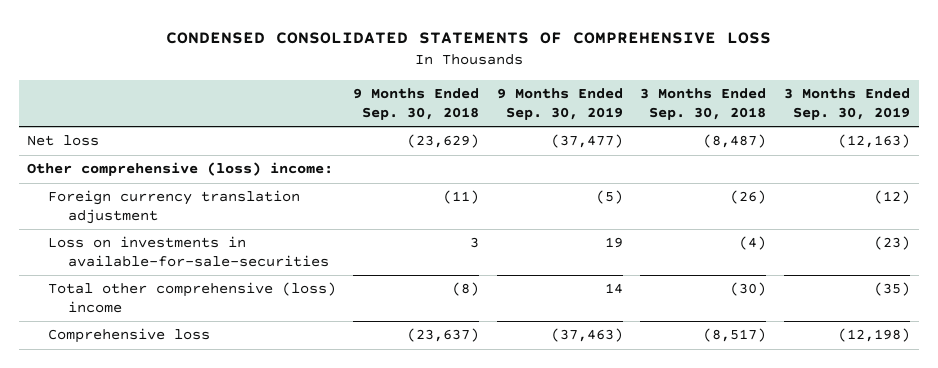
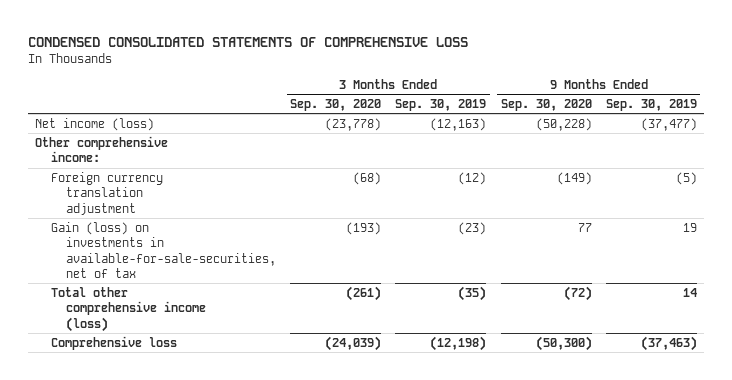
[353,88,480,120] 9 Months Ended Sep. 30, 2018 -> none
[640,88,767,120] 3 Months Ended Sep. 30, 2018 -> none
none -> [290,99,382,112] Sep. 30, 2020
none -> [500,99,592,112] Sep. 30, 2020
[27,135,100,147] Net loss -> [35,117,155,131] Net income (loss)
[27,162,334,177] Other comprehensive (loss) income: -> [35,135,169,163] Other comprehensive income:
[47,236,329,268] Loss on investments in available-for-sale-securities -> [50,221,277,279] Gain (loss) on investments in available-for-sale-securities, net of tax
[47,282,336,314] Total other comprehensive (loss) income -> [50,286,207,332] Total other comprehensive income (loss)

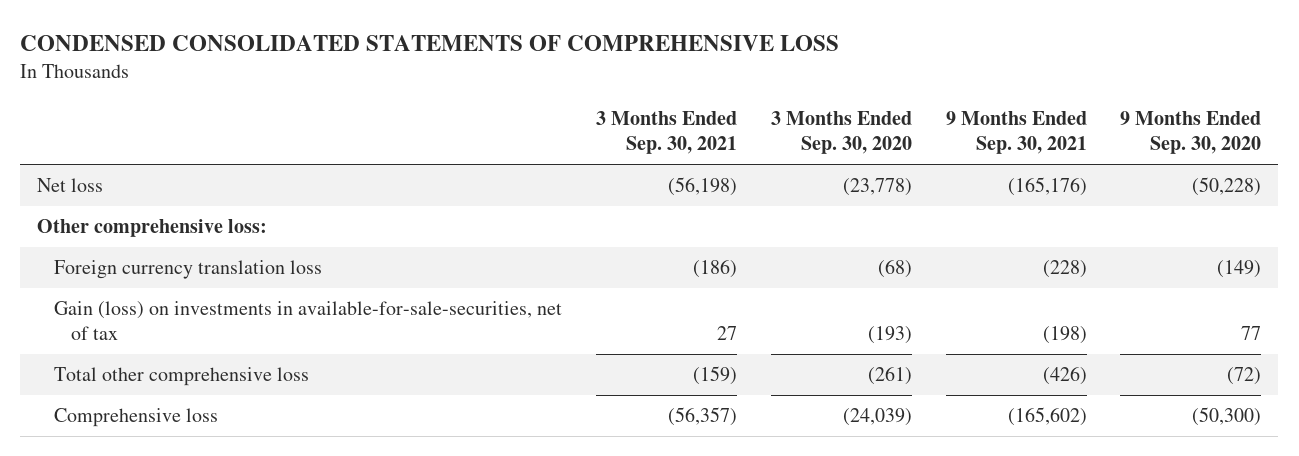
[395,99,487,112] Sep. 30, 2019 -> none
[605,99,697,112] Sep. 30, 2019 -> none
none -> [595,111,737,155] 3 Months Ended Sep. 30, 2021
none -> [945,111,1087,155] 9 Months Ended Sep. 30, 2021
[35,117,155,131] Net income (loss) -> [37,177,104,192] Net loss
[35,135,169,163] Other comprehensive income: -> [37,218,268,237] Other comprehensive loss:
[50,171,163,215] Foreign currency translation adjustment -> [54,259,323,279] Foreign currency translation loss
[50,286,207,332] Total other comprehensive income (loss) -> [54,366,310,386] Total other comprehensive loss

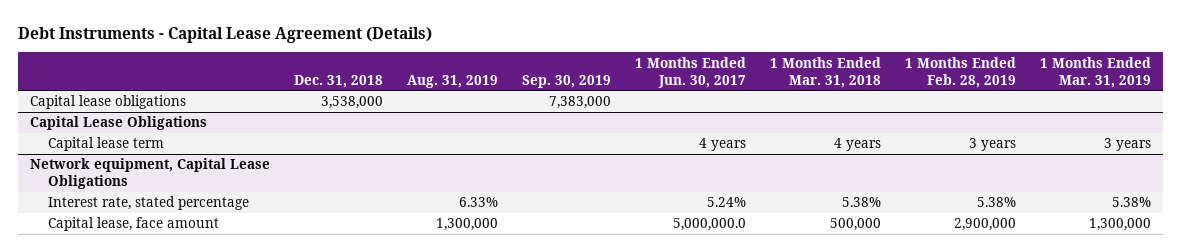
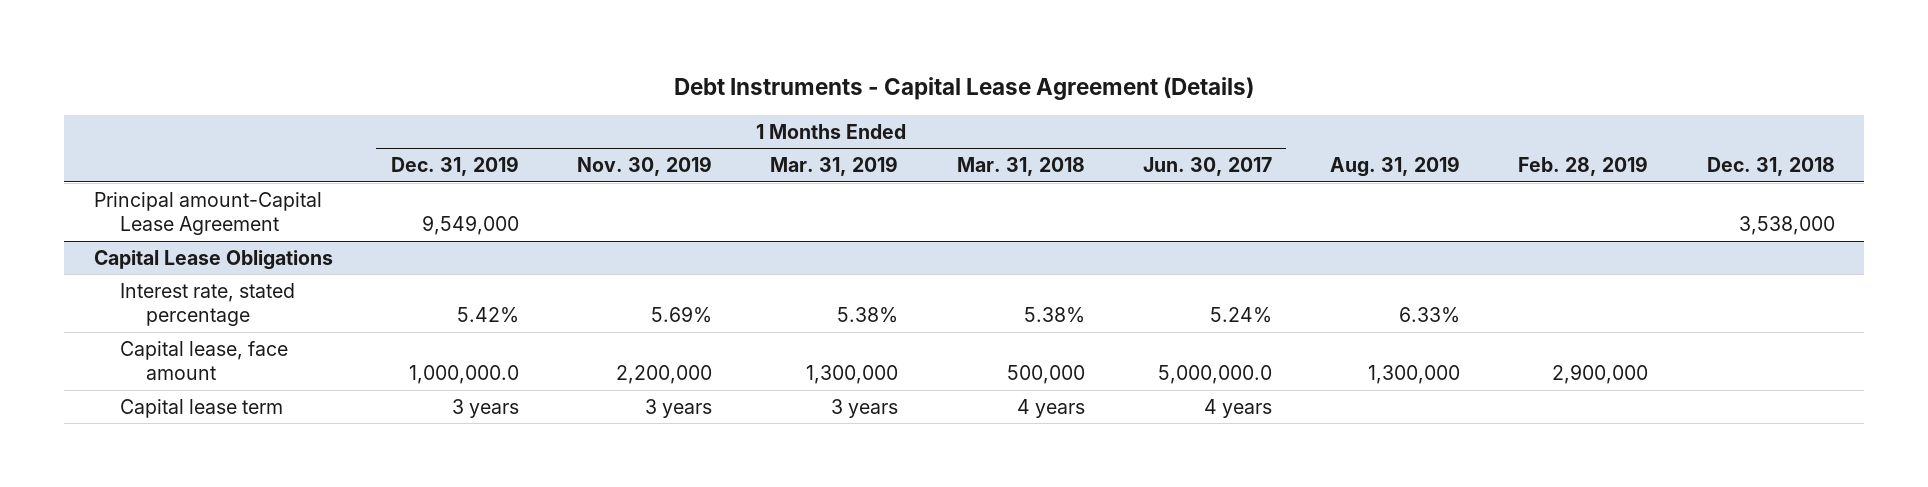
[522,74,612,88] Sep. 30, 2019 -> none
[904,56,1016,88] 1 Months Ended Feb. 28, 2019 -> none
none -> [390,156,519,177] Dec. 31, 2019
none -> [577,156,713,177] Nov. 30, 2019
none -> [1518,156,1649,177] Feb. 28, 2019
[30,95,187,110] Capital lease obligations -> [93,191,322,236] Principal amount-Capital Lease Agreement
[30,158,271,190] Network equipment, Capital Lease Obligations -> none
[47,137,164,152] Capital lease term -> [119,398,283,418] Capital lease term

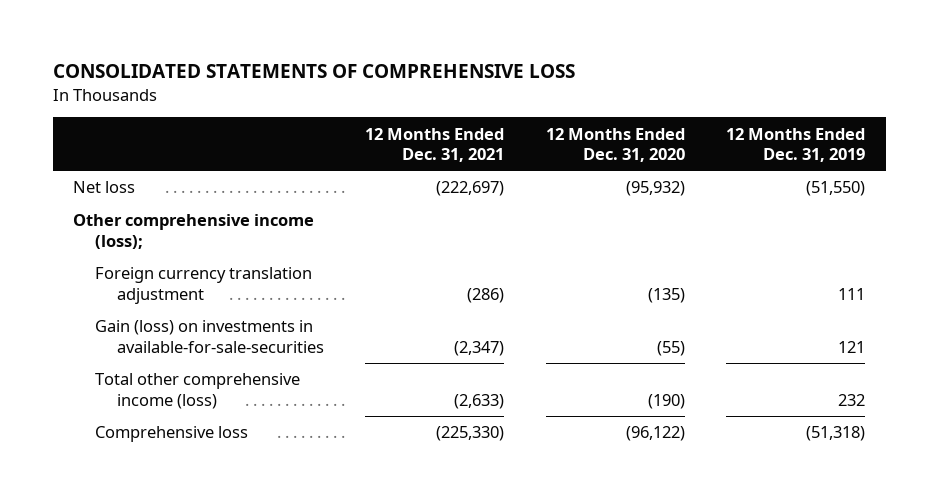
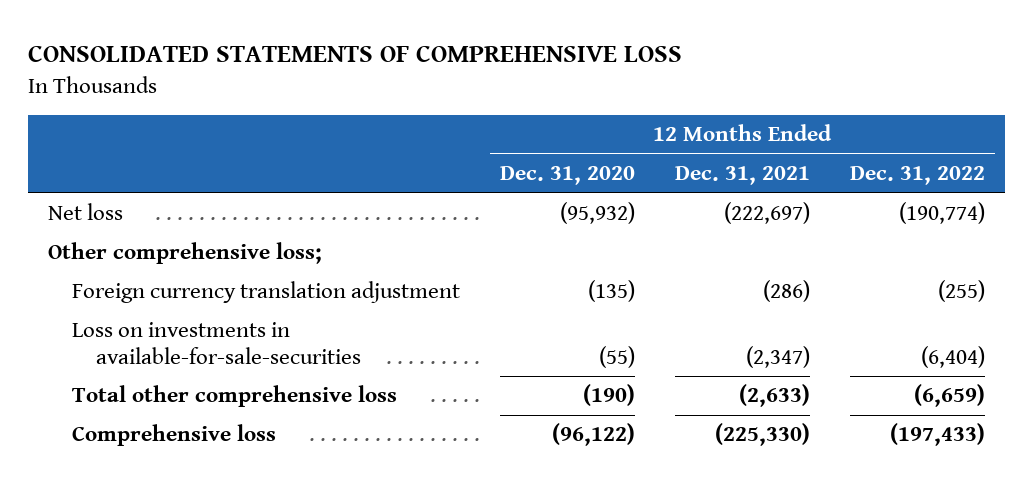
[725,127,865,163] 12 Months Ended Dec. 31, 2019 -> none
none -> [849,166,985,186] Dec. 31, 2022
[73,214,315,249] Other comprehensive income (loss); -> [47,242,322,265] Other comprehensive loss;
[95,320,325,353] Gain (loss) on investments in available-for-sale-securities -> [71,322,361,364] Loss on investments in available-for-sale-securities
[95,373,301,409] Total other comprehensive income (loss) -> [71,385,397,408] Total other comprehensive loss

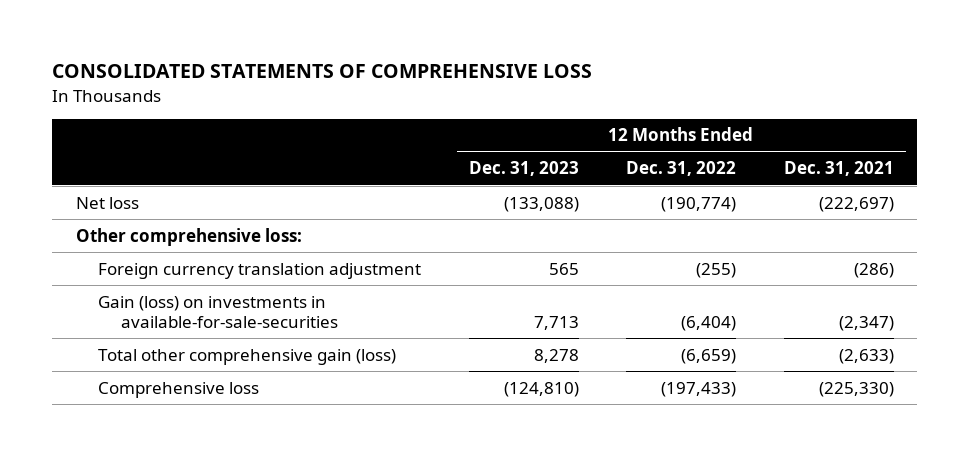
[499,166,635,186] Dec. 31, 2020 -> none
none -> [468,161,579,177] Dec. 31, 2023
[47,242,322,265] Other comprehensive loss; -> [75,227,302,246] Other comprehensive loss:
[71,322,361,364] Loss on investments in available-for-sale-securities -> [98,295,339,328] Gain (loss) on investments in available-for-sale-securities
[71,385,397,408] Total other comprehensive loss -> [98,348,397,365] Total other comprehensive gain (loss)

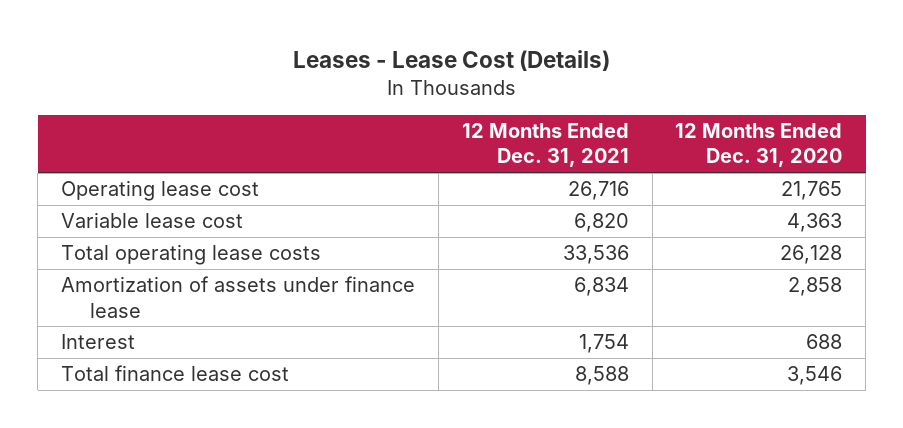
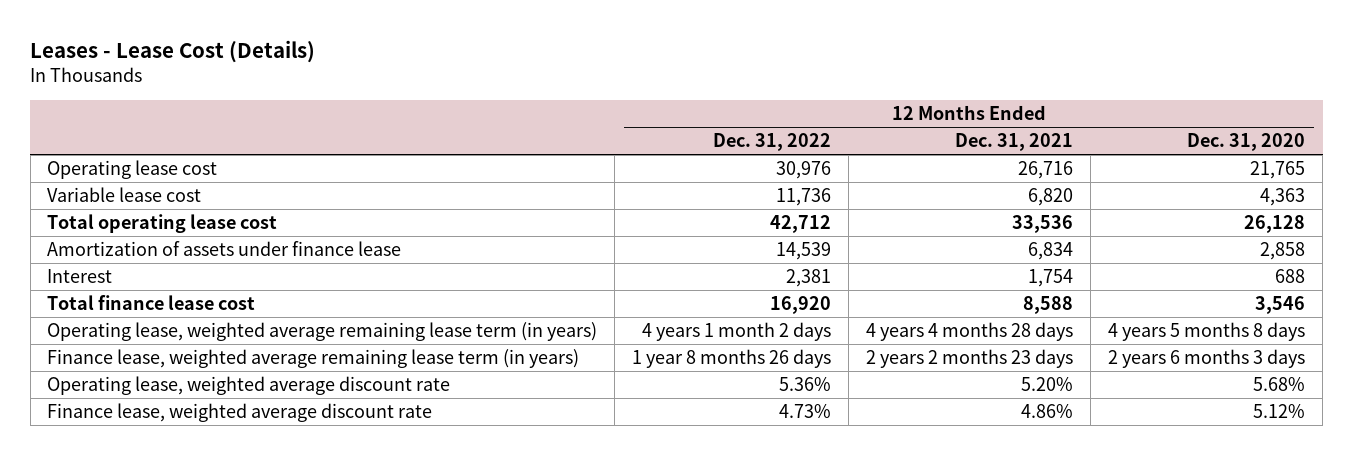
none -> [713,133,832,152] Dec. 31, 2022
[60,244,321,266] Total operating lease costs -> [47,214,278,234] Total operating lease cost
none -> [47,322,598,342] Operating lease, weighted average remaining lease term (in years)
none -> [47,349,580,369] Finance lease, weighted average remaining lease term (in years)
none -> [47,376,451,396] Operating lease, weighted average discount rate
none -> [47,403,433,423] Finance lease, weighted average discount rate

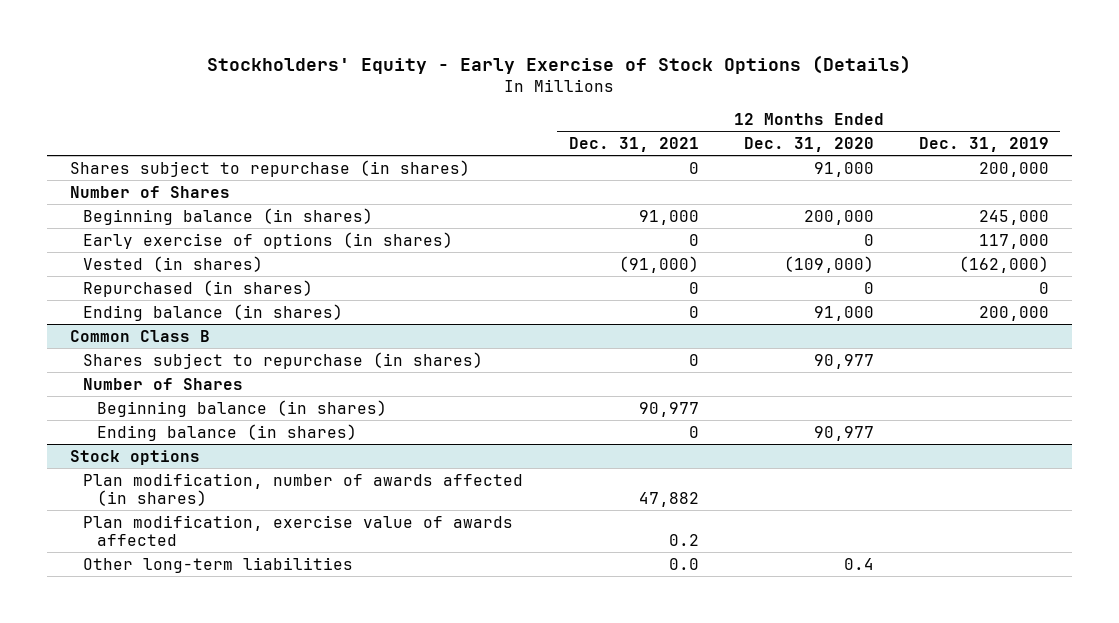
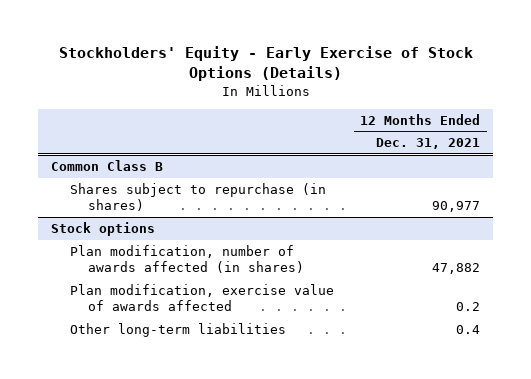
[743,137,874,153] Dec. 31, 2020 -> none
[919,137,1050,153] Dec. 31, 2019 -> none
[69,159,470,177] Shares subject to repurchase (in shares) -> none
[69,185,230,198] Number of Shares -> none
[83,207,374,225] Beginning balance (in shares) -> none
[83,231,454,249] Early exercise of options (in shares) -> none
[83,255,264,272] Vested (in shares) -> none
[83,279,314,297] Repurchased (in shares) -> none
[83,303,344,321] Ending balance (in shares) -> none
[83,377,244,390] Number of Shares -> none
[96,399,387,417] Beginning balance (in shares) -> none
[96,423,357,441] Ending balance (in shares) -> none
[688,353,699,366] 0 -> [432,201,481,213] 90,977
[668,557,699,570] 0.0 -> [456,325,481,335] 0.4

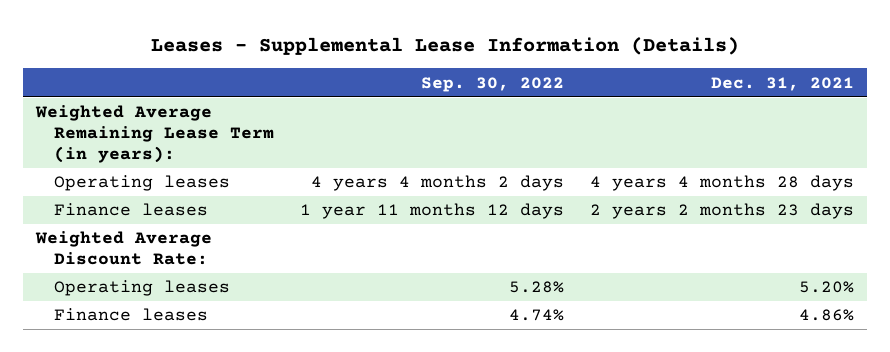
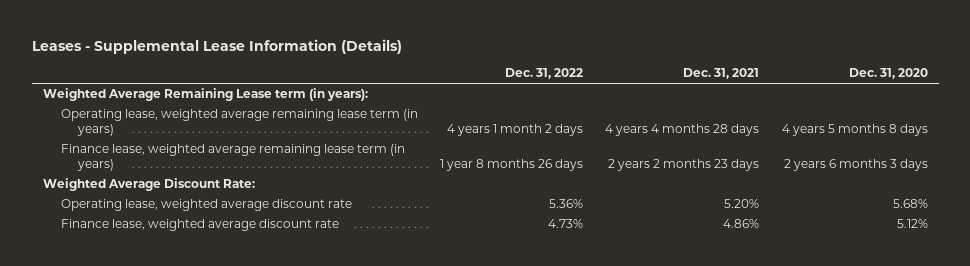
[420,76,564,92] Sep. 30, 2022 -> none
none -> [504,68,583,80] Dec. 31, 2022
none -> [848,68,928,80] Dec. 31, 2020
[34,105,274,164] Weighted Average Remaining Lease Term (in years): -> [42,88,368,102] Weighted Average Remaining Lease term (in years):
[53,175,230,192] Operating leases -> [60,109,418,137] Operating lease, weighted average remaining lease term (in years)
[53,203,208,217] Finance leases -> [60,144,405,172] Finance lease, weighted average remaining lease term (in years)
[53,280,230,297] Operating leases -> [60,199,352,212] Operating lease, weighted average discount rate
[53,308,208,322] Finance leases -> [60,219,339,232] Finance lease, weighted average discount rate

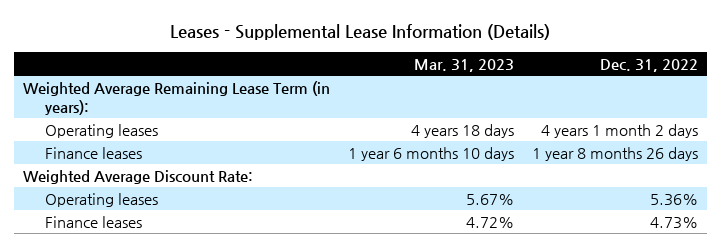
[683,68,760,80] Dec. 31, 2021 -> none
[848,68,928,80] Dec. 31, 2020 -> none
none -> [413,59,514,73] Mar. 31, 2023
[42,88,368,102] Weighted Average Remaining Lease term (in years): -> [23,80,331,115] Weighted Average Remaining Lease Term (in years):
[60,109,418,137] Operating lease, weighted average remaining lease term (in years) -> [44,123,158,138] Operating leases
[60,144,405,172] Finance lease, weighted average remaining lease term (in years) -> [44,146,142,159] Finance leases
[60,199,352,212] Operating lease, weighted average discount rate -> [44,192,158,207] Operating leases
[60,219,339,232] Finance lease, weighted average discount rate -> [44,215,142,228] Finance leases

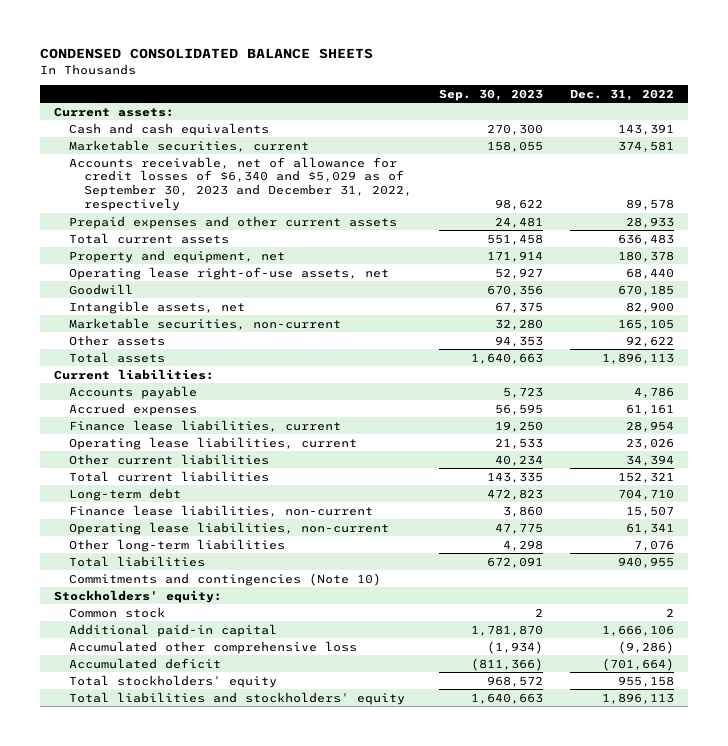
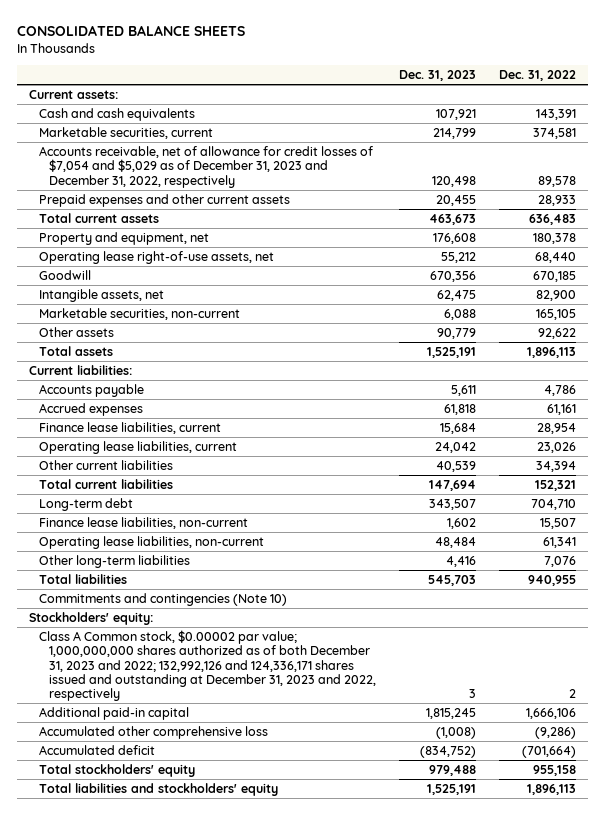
[40,48,374,60] CONDENSED CONSOLIDATED BALANCE SHEETS -> [17,25,246,37] CONSOLIDATED BALANCE SHEETS
[439,88,544,101] Sep. 30, 2023 -> none
none -> [399,70,477,82] Dec. 31, 2023
[68,156,413,212] Accounts receivable, net of allowance for credit losses of $6,340 and $5,029 as of September 30, 2023 and December 31, 2022, respectively -> [38,145,373,188] Accounts receivable, net of allowance for credit losses of $7,054 and $5,029 as of December 31, 2023 and December 31, 2022, respectively
[68,606,165,618] Common stock -> [38,629,377,702] Class A Common stock, $0.00002 par value; 1,000,000,000 shares authorized as of both December 31, 2023 and 2022; 132,992,126 and 124,336,171 shares issued and outstanding at December 31, 2023 and 2022, respectively

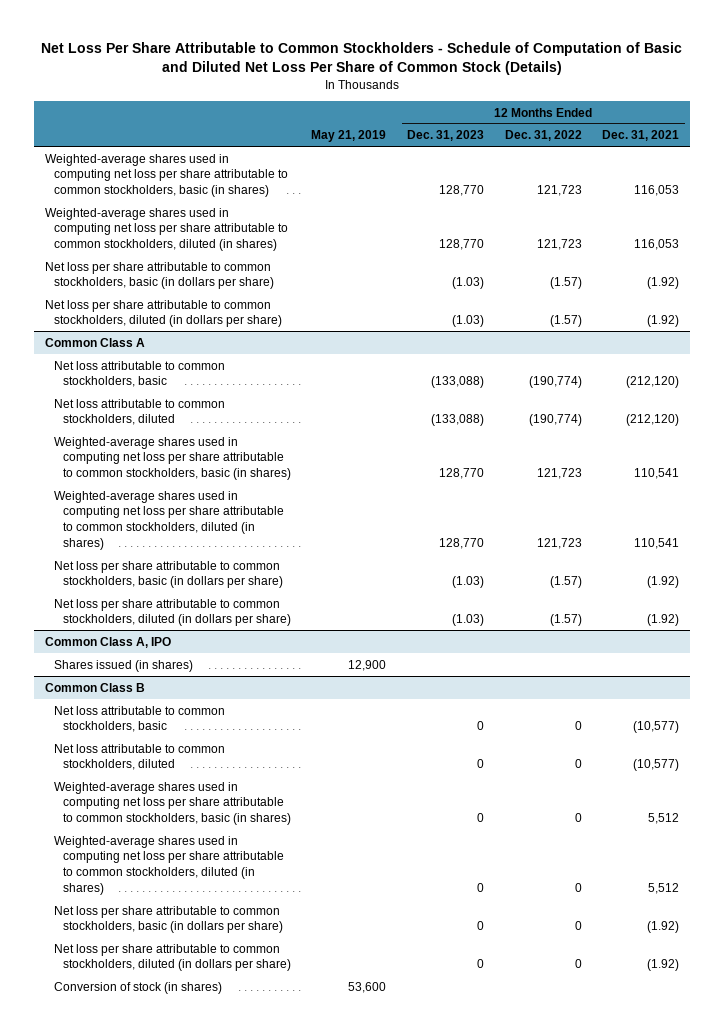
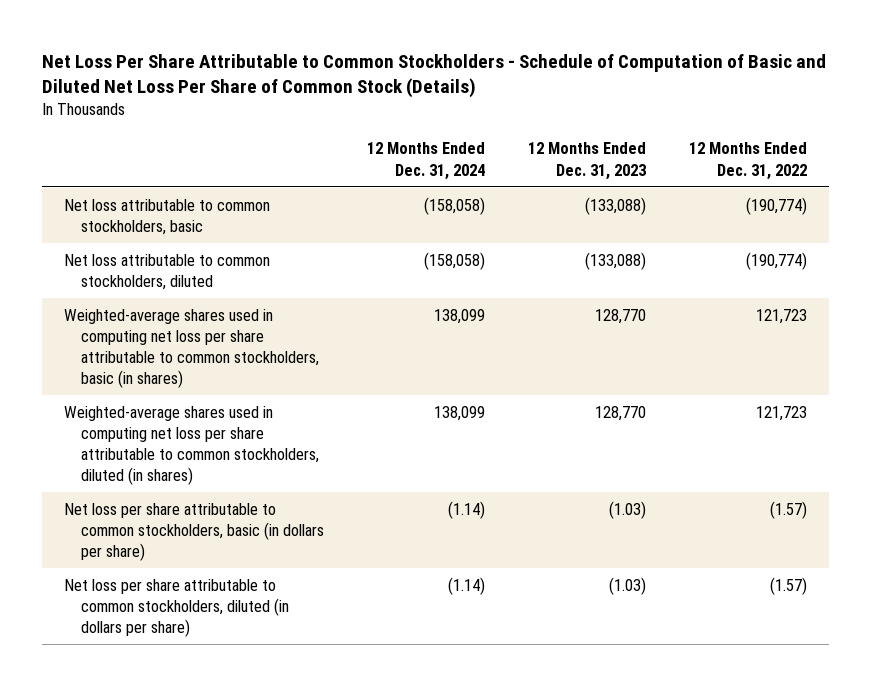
[311,130,387,143] May 21, 2019 -> none
[602,130,680,142] Dec. 31, 2021 -> none
none -> [367,142,486,180] 12 Months Ended Dec. 31, 2024
[44,153,288,198] Weighted-average shares used in computing net loss per share attributable to common stockholders, basic (in shares) -> none
[44,207,288,252] Weighted-average shares used in computing net loss per share attributable to common stockholders, diluted (in shares) -> none
[44,261,274,290] Net loss per share attributable to common stockholders, basic (in dollars per share) -> none
[44,299,282,328] Net loss per share attributable to common stockholders, diluted (in dollars per share) -> none
[44,337,145,347] Common Class A -> none
[44,636,171,648] Common Class A, IPO -> none
[53,659,193,672] Shares issued (in shares) -> none
[44,682,145,692] Common Class B -> none
[53,705,225,733] Net loss attributable to common stockholders, basic -> none
[53,743,225,771] Net loss attributable to common stockholders, diluted -> none
[53,781,291,826] Weighted-average shares used in computing net loss per share attributable to common stockholders, basic (in shares) -> none
[53,835,284,895] Weighted-average shares used in computing net loss per share attributable to common stockholders, diluted (in shares) -> none
[53,905,283,934] Net loss per share attributable to common stockholders, basic (in dollars per share) -> none
[53,943,291,972] Net loss per share attributable to common stockholders, diluted (in dollars per share) -> none
[53,981,222,994] Conversion of stock (in shares) -> none

